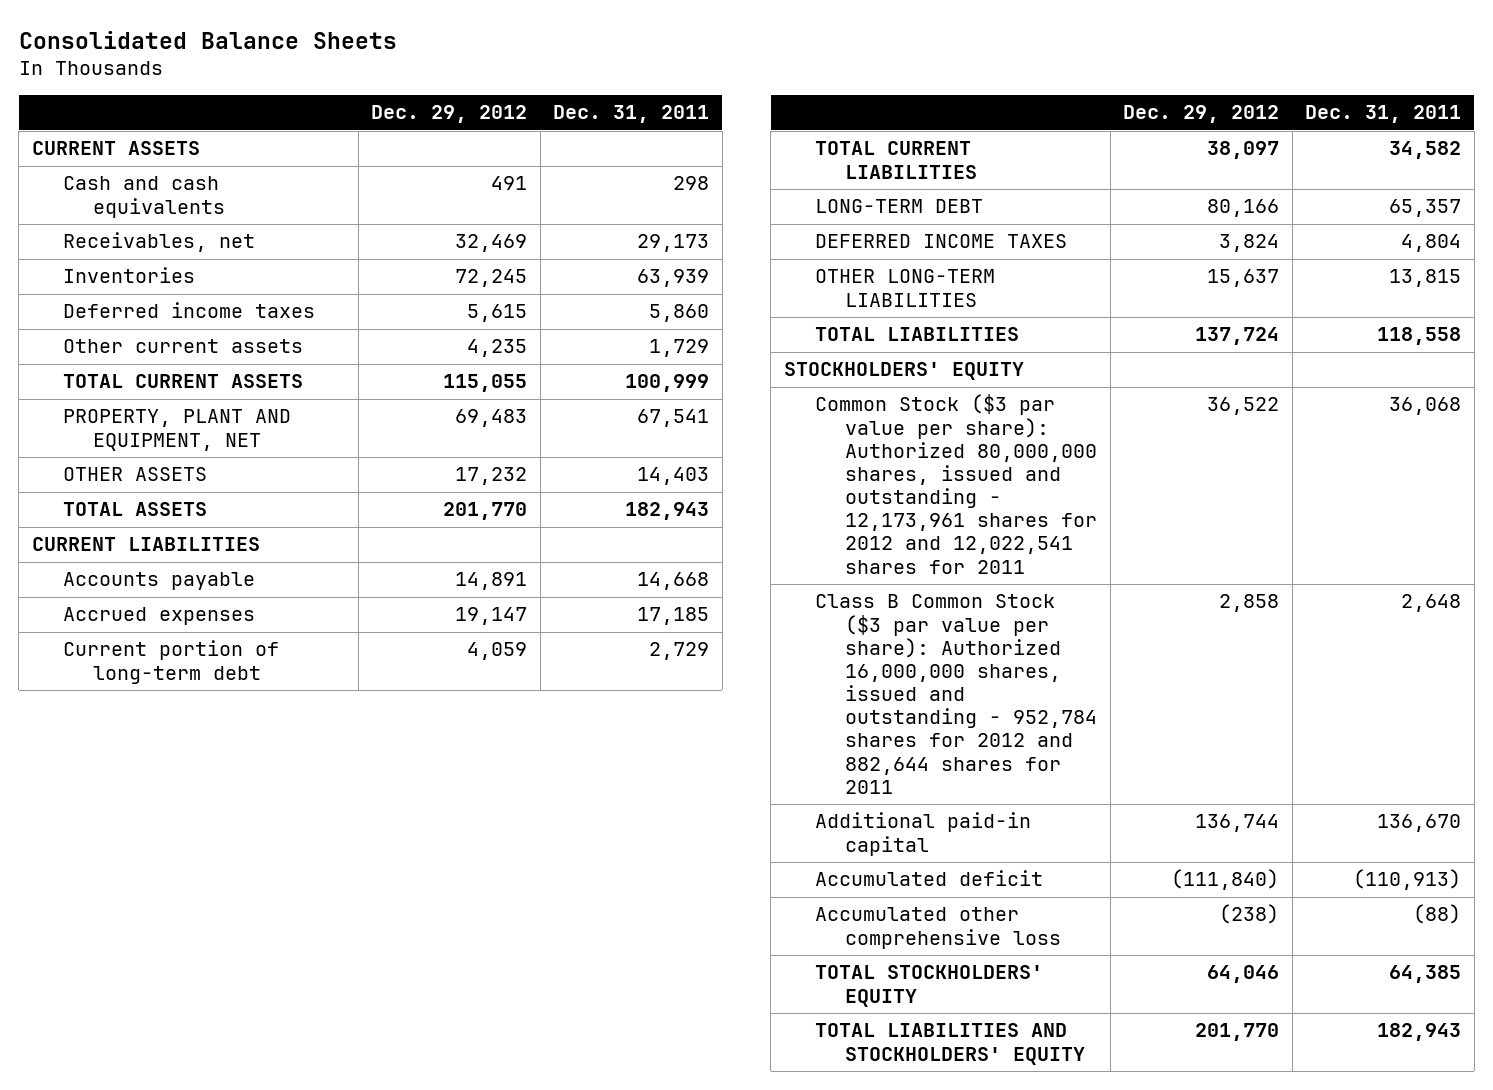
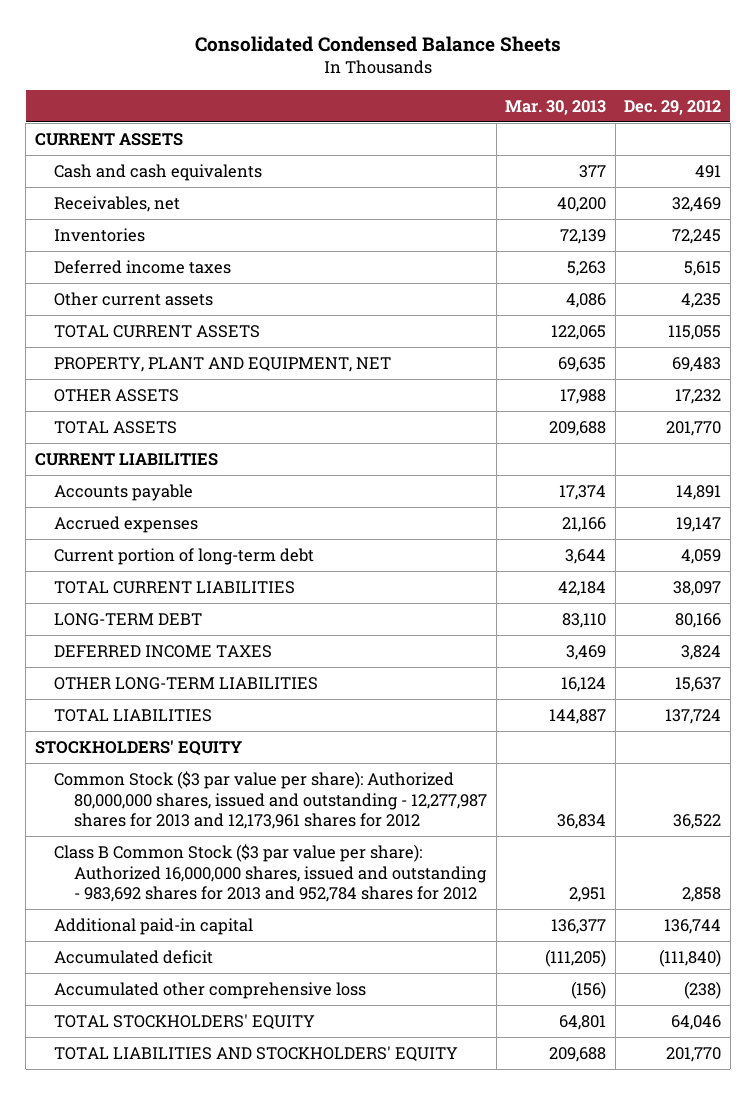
[18,31,397,50] Consolidated Balance Sheets -> [195,36,562,53] Consolidated Condensed Balance Sheets
[553,105,710,124] Dec. 31, 2011 -> none
none -> [505,99,607,115] Mar. 30, 2013
[814,394,1098,574] Common Stock ($3 par value per share): Authorized 80,000,000 shares, issued and outstanding - 12,173,961 shares for 2012 and 12,022,541 shares for 2011 -> [54,770,488,830] Common Stock ($3 par value per share): Authorized 80,000,000 shares, issued and outstanding - 12,277,987 shares for 2013 and 12,173,961 shares for 2012
[814,594,1098,794] Class B Common Stock ($3 par value per share): Authorized 16,000,000 shares, issued and outstanding - 952,784 shares for 2012 and 882,644 shares for 2011 -> [54,843,488,903] Class B Common Stock ($3 par value per share): Authorized 16,000,000 shares, issued and outstanding - 983,692 shares for 2013 and 952,784 shares for 2012

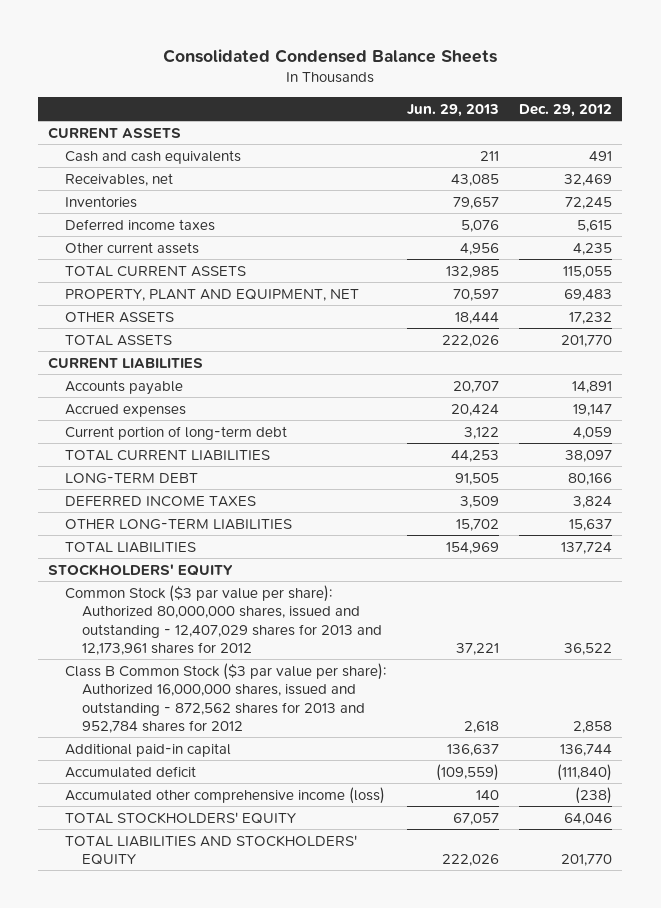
[505,99,607,115] Mar. 30, 2013 -> none
none -> [406,103,499,117] Jun. 29, 2013
[54,770,488,830] Common Stock ($3 par value per share): Authorized 80,000,000 shares, issued and outstanding - 12,277,987 shares for 2013 and 12,173,961 shares for 2012 -> [65,584,382,656] Common Stock ($3 par value per share): Authorized 80,000,000 shares, issued and outstanding - 12,407,029 shares for 2013 and 12,173,961 shares for 2012
[54,843,488,903] Class B Common Stock ($3 par value per share): Authorized 16,000,000 shares, issued and outstanding - 983,692 shares for 2013 and 952,784 shares for 2012 -> [65,662,387,734] Class B Common Stock ($3 par value per share): Authorized 16,000,000 shares, issued and outstanding - 872,562 shares for 2013 and 952,784 shares for 2012
[54,981,367,999] Accumulated other comprehensive loss -> [65,786,386,804] Accumulated other comprehensive income (loss)

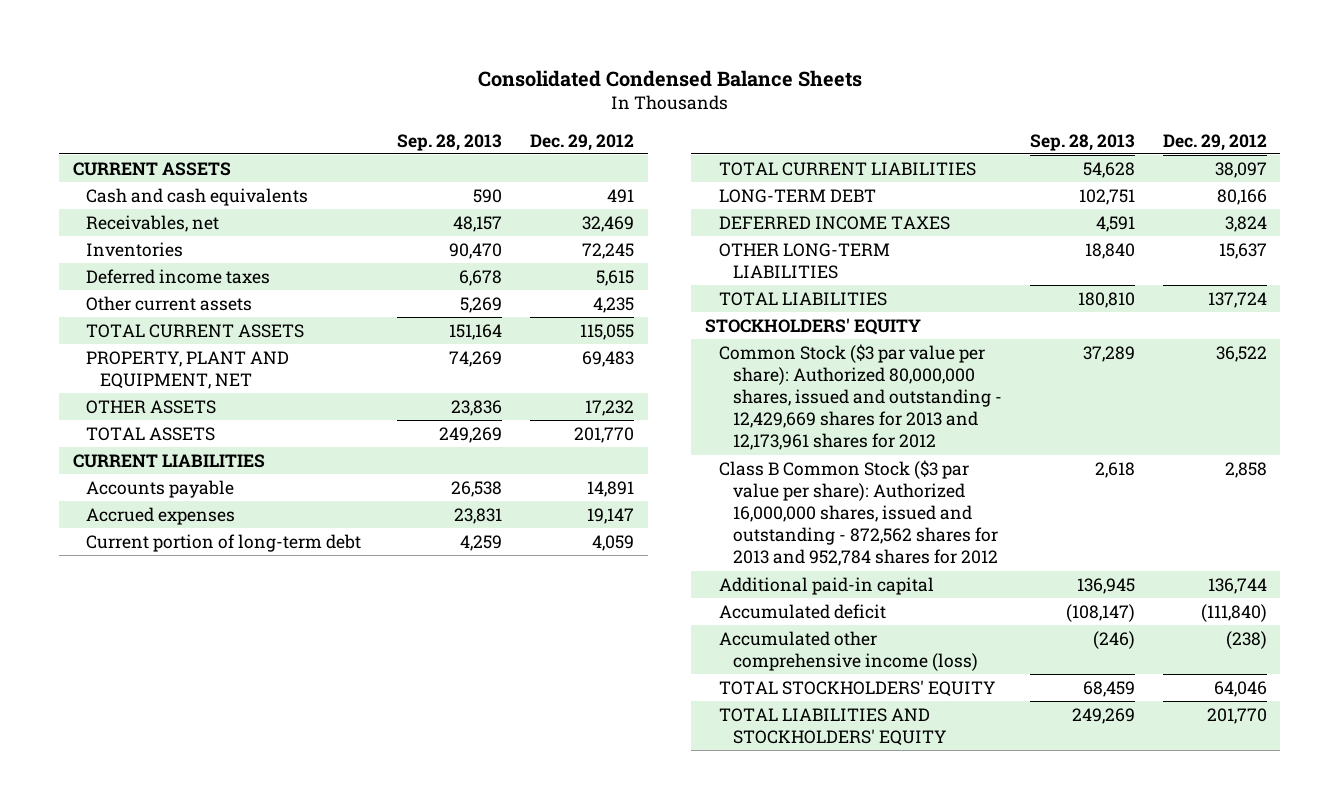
[406,103,499,117] Jun. 29, 2013 -> none
none -> [396,133,502,151] Sep. 28, 2013
[65,584,382,656] Common Stock ($3 par value per share): Authorized 80,000,000 shares, issued and outstanding - 12,407,029 shares for 2013 and 12,173,961 shares for 2012 -> [718,343,1002,451] Common Stock ($3 par value per share): Authorized 80,000,000 shares, issued and outstanding - 12,429,669 shares for 2013 and 12,173,961 shares for 2012

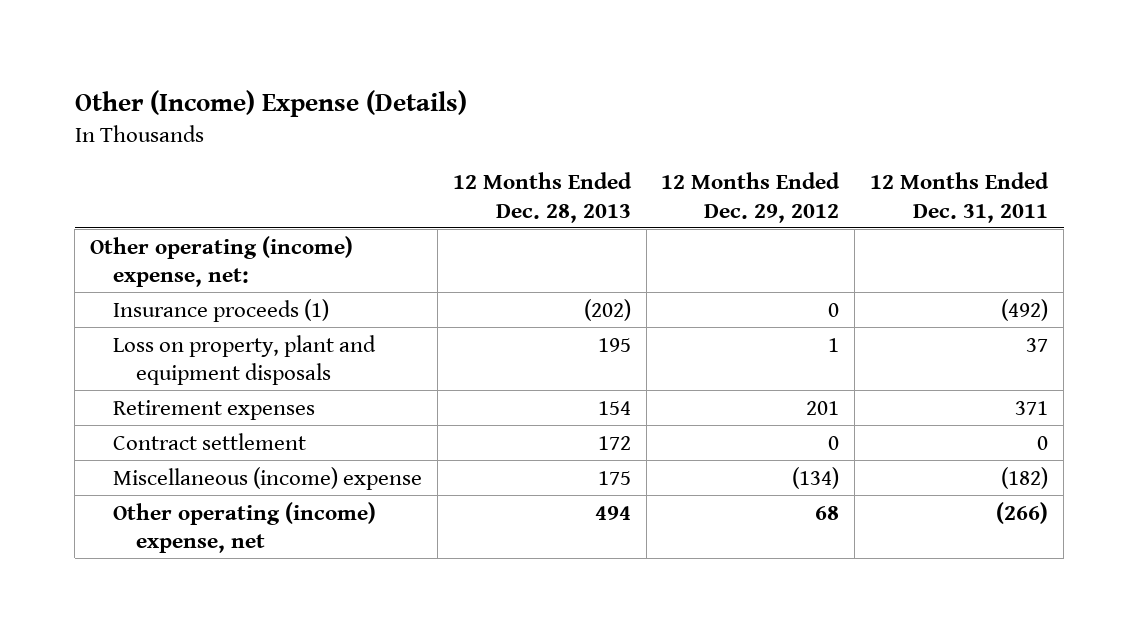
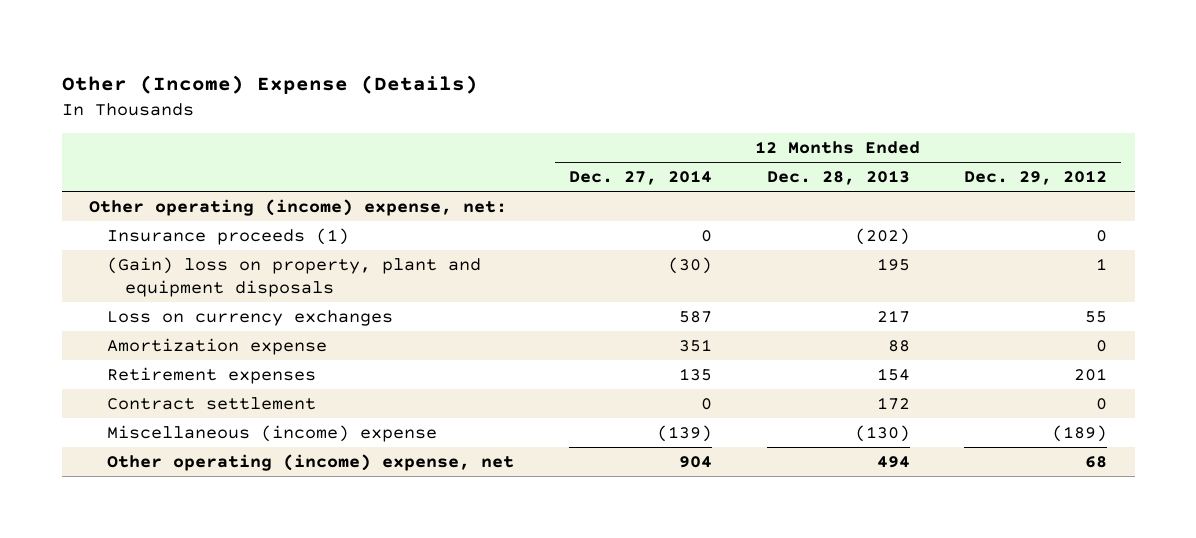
[870,172,1050,223] 12 Months Ended Dec. 31, 2011 -> none
none -> [568,170,712,186] Dec. 27, 2014
[112,334,376,385] Loss on property, plant and equipment disposals -> [107,256,482,298] (Gain) loss on property, plant and equipment disposals
none -> [107,309,394,326] Loss on currency exchanges
none -> [107,337,328,355] Amortization expense
[597,470,631,485] 175 -> [854,424,910,442] (130)
[792,466,840,489] (134) -> [1052,424,1108,442] (189)

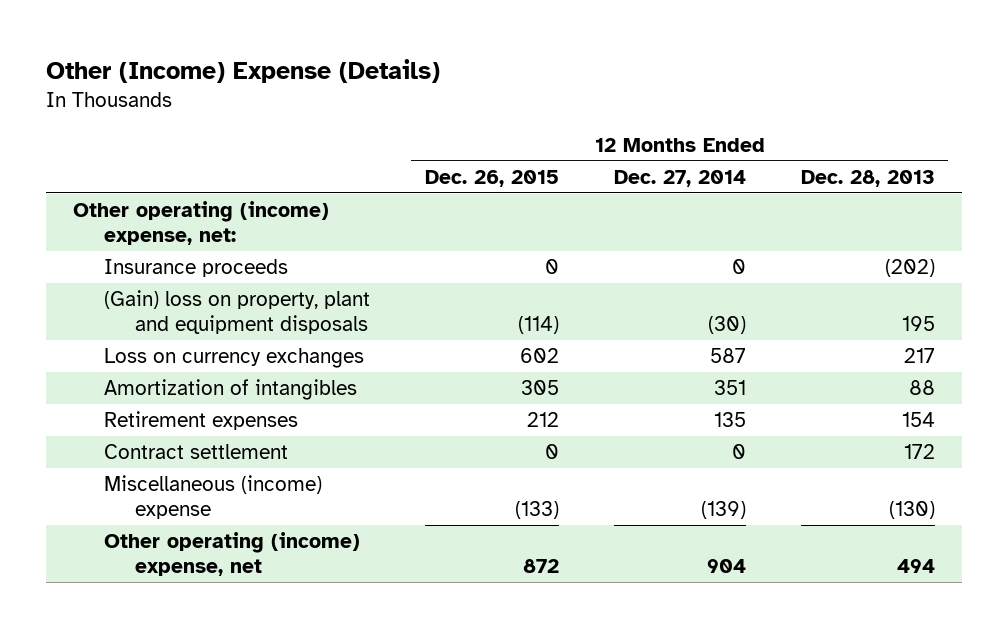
[964,170,1108,186] Dec. 29, 2012 -> none
none -> [424,169,559,187] Dec. 26, 2015
[107,227,350,245] Insurance proceeds (1) -> [104,259,289,278] Insurance proceeds
[107,337,328,355] Amortization expense -> [104,379,358,401] Amortization of intangibles

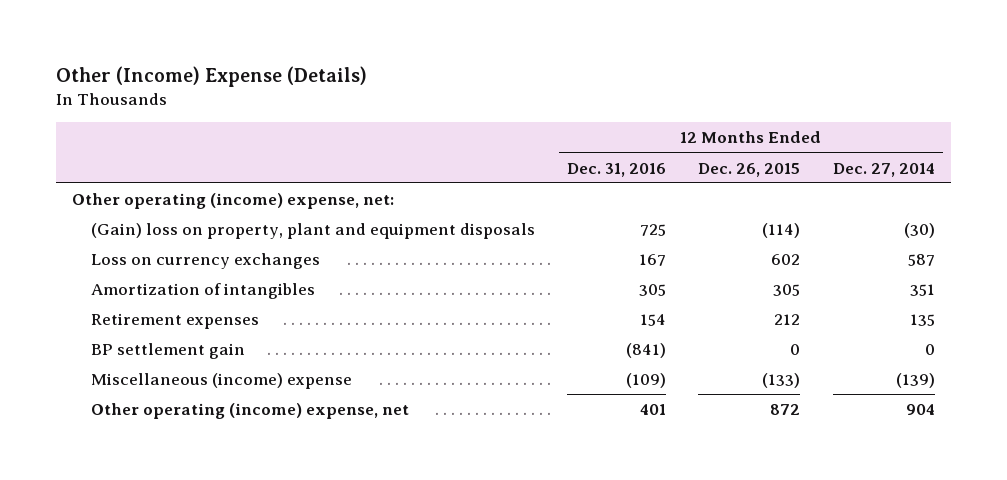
[800,169,935,187] Dec. 28, 2013 -> none
none -> [567,162,667,177] Dec. 31, 2016
[104,259,289,278] Insurance proceeds -> none
[104,444,289,460] Contract settlement -> [90,343,245,360] BP settlement gain

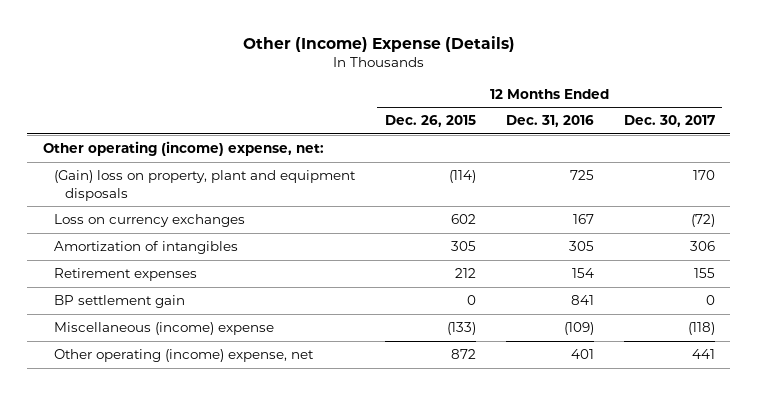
[832,162,935,177] Dec. 27, 2014 -> none
none -> [623,115,715,128] Dec. 30, 2017
[626,343,667,359] (841) -> [570,295,594,306] 841

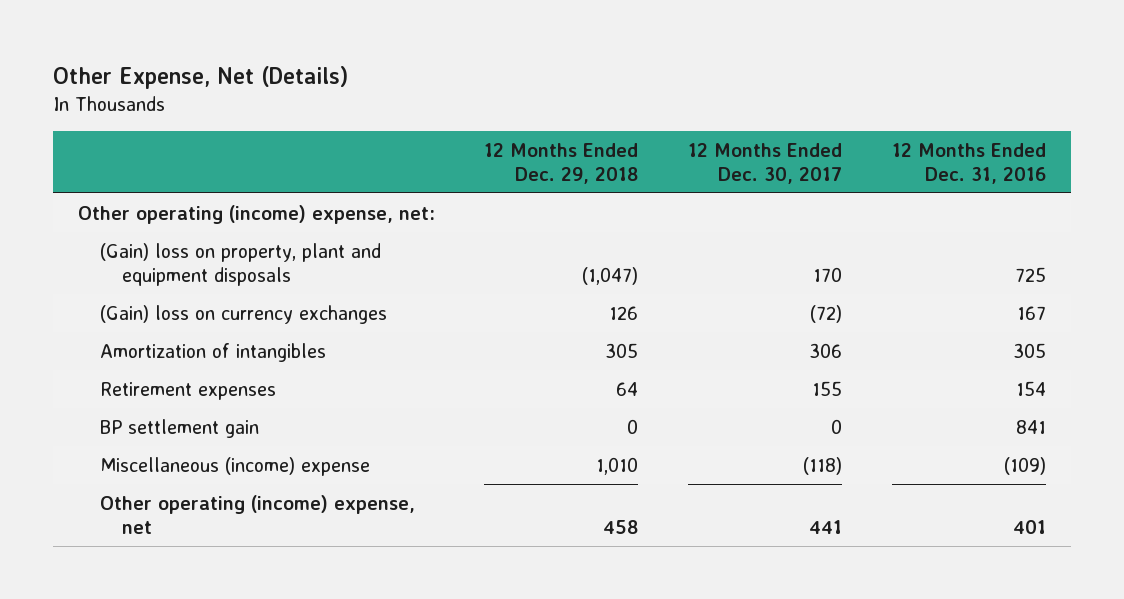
[242,35,515,52] Other (Income) Expense (Details) -> [52,65,348,89] Other Expense, Net (Details)
[384,115,476,128] Dec. 26, 2015 -> none
none -> [484,142,639,184] 12 Months Ended Dec. 29, 2018
[53,214,245,228] Loss on currency exchanges -> [99,304,387,324] (Gain) loss on currency exchanges

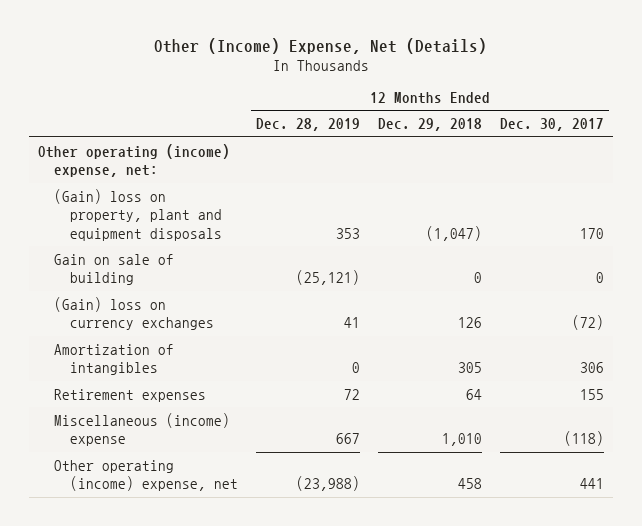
[52,65,348,89] Other Expense, Net (Details) -> [153,37,487,54] Other (Income) Expense, Net (Details)
[891,142,1046,184] 12 Months Ended Dec. 31, 2016 -> none
none -> [255,118,360,132] Dec. 28, 2019
none -> [53,253,174,286] Gain on sale of building
[99,418,259,438] BP settlement gain -> none

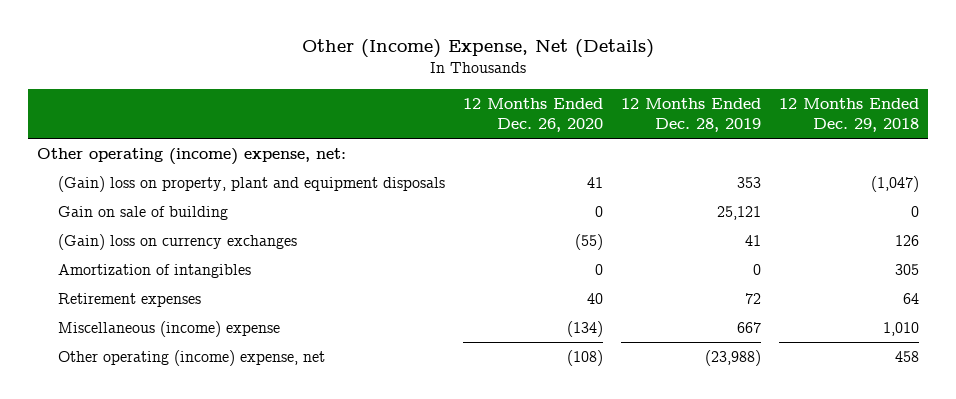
[499,118,604,132] Dec. 30, 2017 -> none
none -> [463,97,604,133] 12 Months Ended Dec. 26, 2020
[295,270,360,286] (25,121) -> [717,205,762,220] 25,121

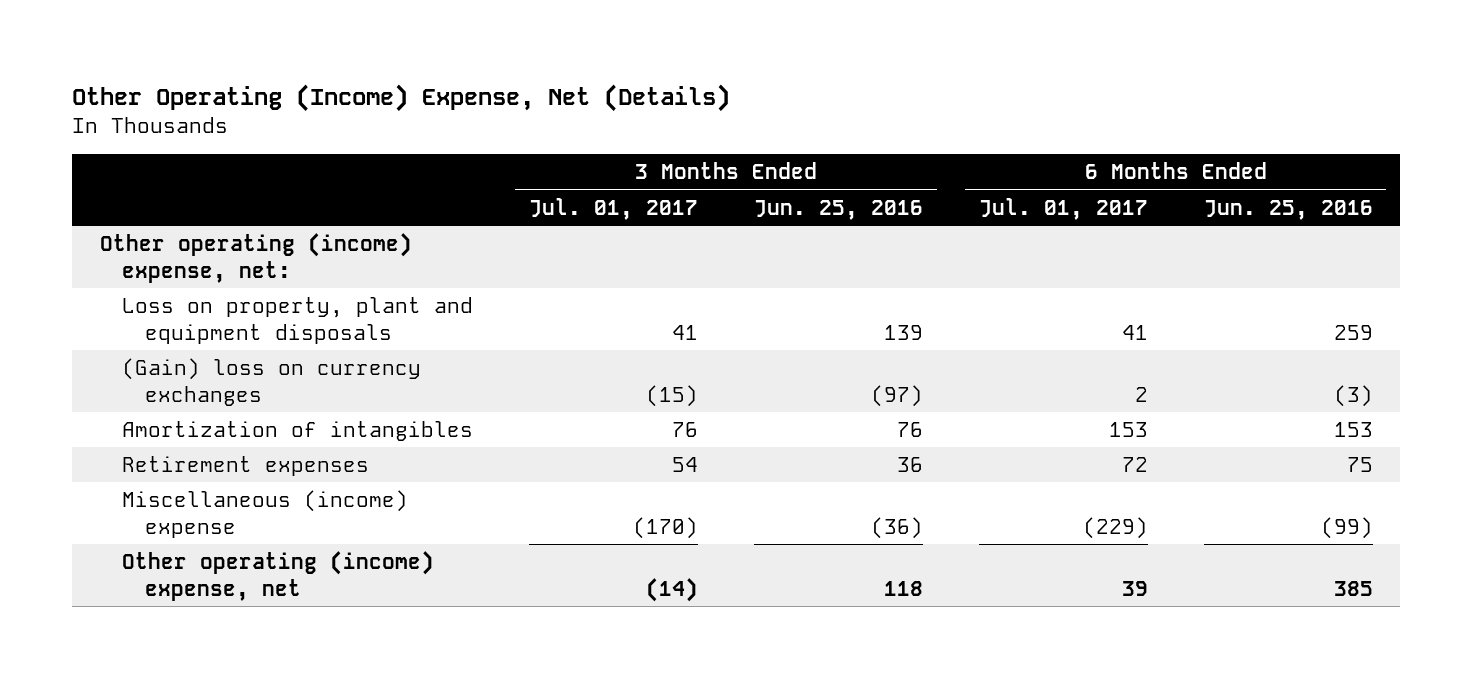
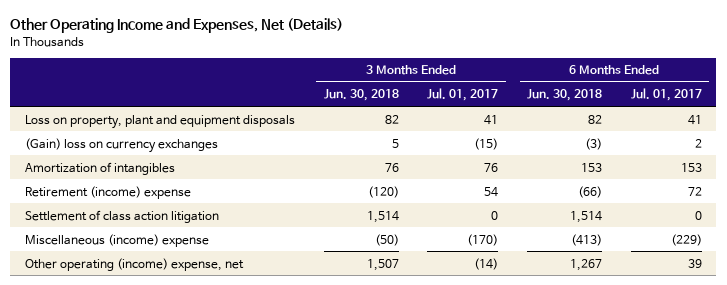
[71,83,730,112] Other Operating (Income) Expense, Net (Details) -> [10,18,344,34] Other Operating Income and Expenses, Net (Details)
[753,199,923,220] Jun. 25, 2016 -> none
[1203,199,1373,220] Jun. 25, 2016 -> none
none -> [323,89,399,102] Jun. 30, 2018
none -> [527,89,603,102] Jun. 30, 2018
[99,233,412,283] Other operating (income) expense, net: -> none
[122,456,370,477] Retirement expenses -> [24,185,191,199] Retirement (income) expense
none -> [24,209,219,223] Settlement of class action litigation

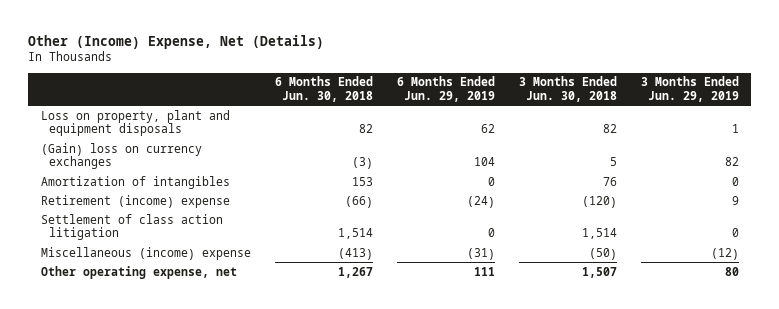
[10,18,344,34] Other Operating Income and Expenses, Net (Details) -> [28,35,325,50] Other (Income) Expense, Net (Details)
[427,88,499,102] Jul. 01, 2017 -> none
[630,88,702,102] Jul. 01, 2017 -> none
none -> [396,76,495,102] 6 Months Ended Jun. 29, 2019
none -> [640,76,739,102] 3 Months Ended Jun. 29, 2019
[24,257,244,271] Other operating (income) expense, net -> [40,265,237,279] Other operating expense, net

